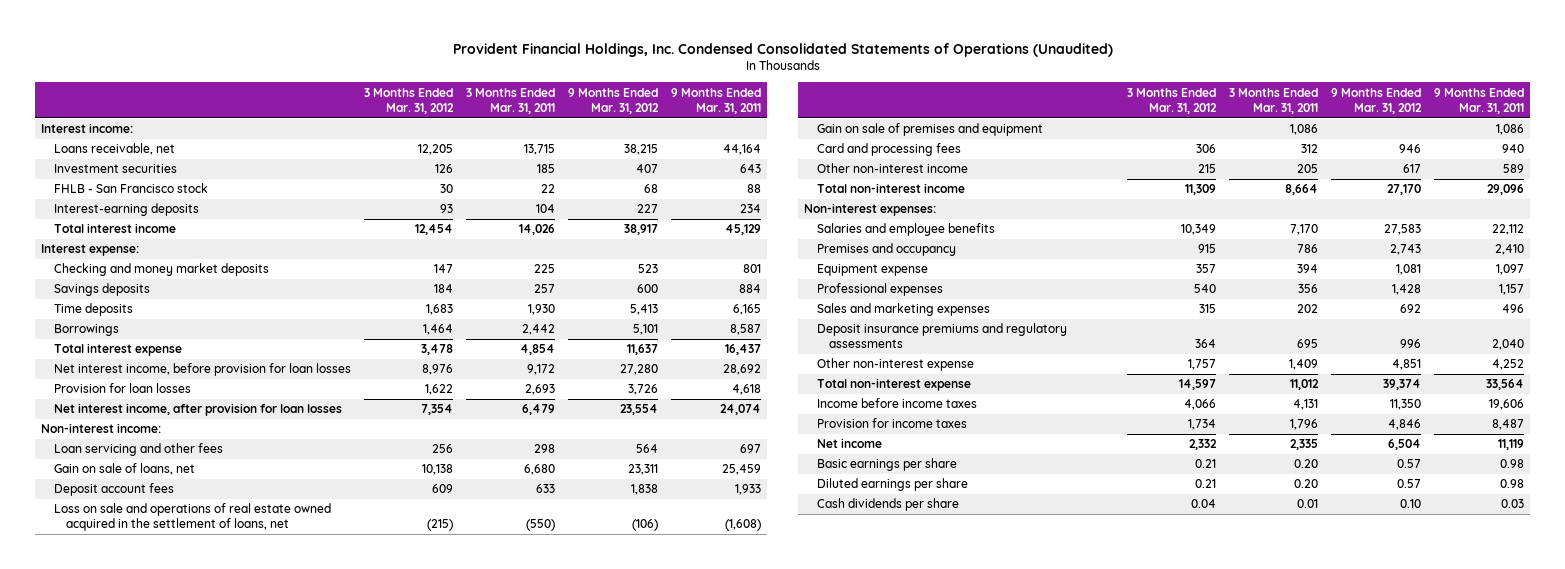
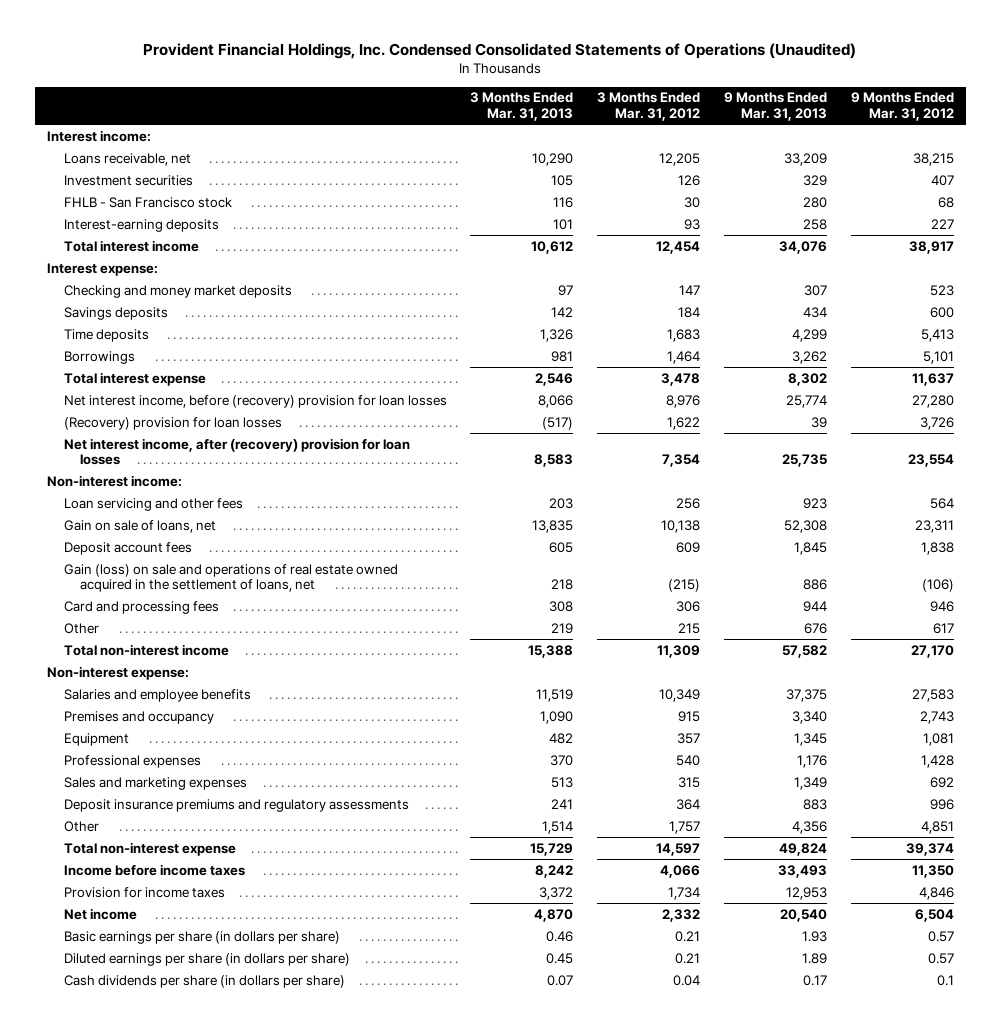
[465,87,555,114] 3 Months Ended Mar. 31, 2011 -> none
[670,87,761,114] 9 Months Ended Mar. 31, 2011 -> none
none -> [470,92,574,121] 3 Months Ended Mar. 31, 2013
none -> [724,92,828,121] 9 Months Ended Mar. 31, 2013
[53,363,351,377] Net interest income, before provision for loan losses -> [63,394,447,408] Net interest income, before (recovery) provision for loan losses
[53,383,191,394] Provision for loan losses -> [63,416,282,430] (Recovery) provision for loan losses
[53,403,342,417] Net interest income, after provision for loan losses -> [63,437,410,466] Net interest income, after (recovery) provision for loan losses
[816,123,1043,137] Gain on sale of premises and equipment -> none
[53,503,331,532] Loss on sale and operations of real estate owned acquired in the settlement of loans, net -> [63,563,398,593] Gain (loss) on sale and operations of real estate owned acquired in the settlement of loans, net
[816,163,968,174] Other non-interest income -> [63,622,99,634] Other
[804,203,937,217] Non-interest expenses: -> [46,665,189,680] Non-interest expense:
[816,264,928,277] Equipment expense -> [63,732,129,746] Equipment
[816,358,974,372] Other non-interest expense -> [63,820,99,832] Other
[816,458,957,472] Basic earnings per share -> [63,930,340,944] Basic earnings per share (in dollars per share)
[816,478,968,492] Diluted earnings per share -> [63,952,350,966] Diluted earnings per share (in dollars per share)
[816,498,959,512] Cash dividends per share -> [63,974,345,988] Cash dividends per share (in dollars per share)
[1399,499,1421,509] 0.10 -> [937,974,955,986] 0.1

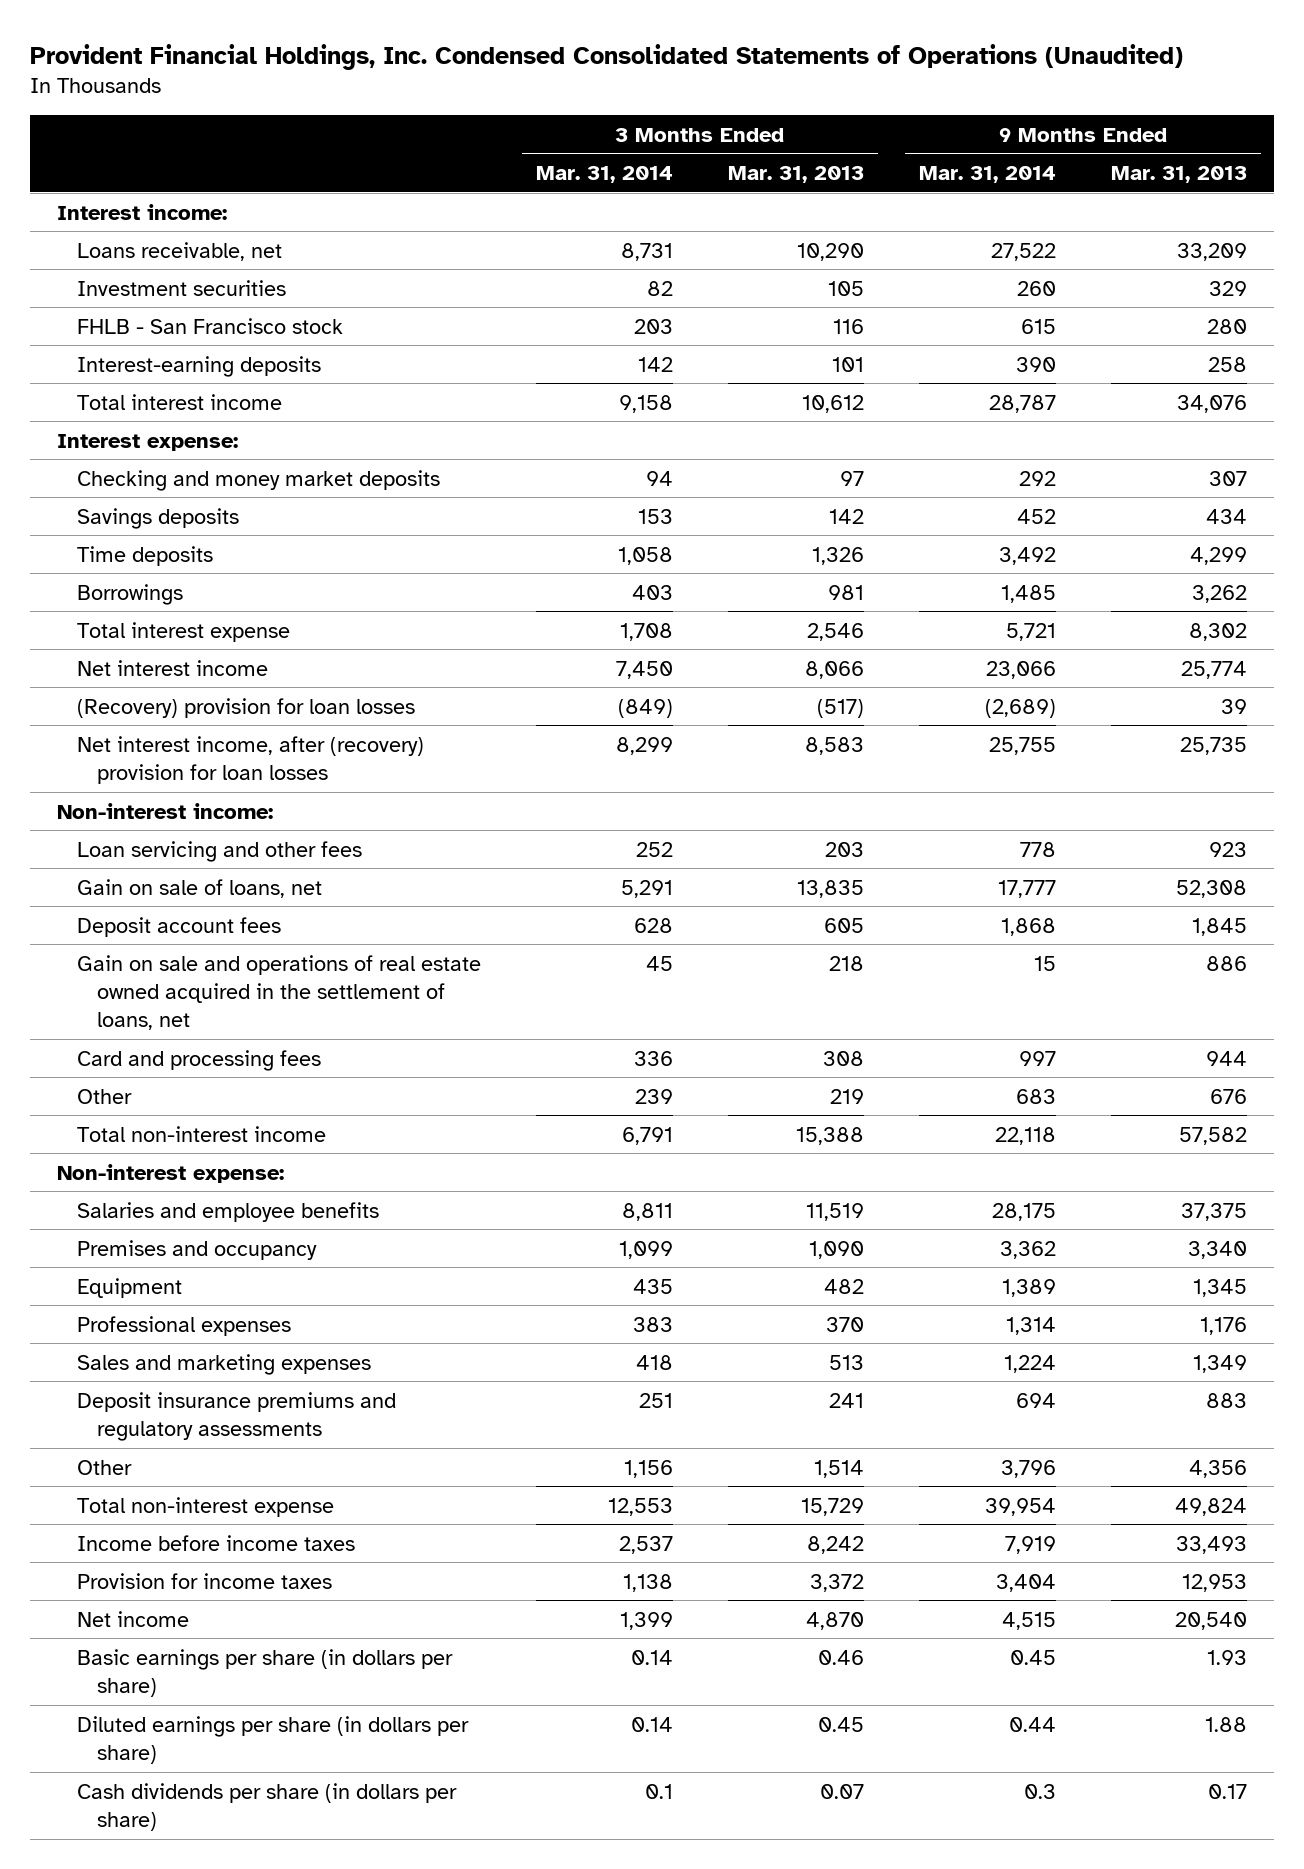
[597,92,701,121] 3 Months Ended Mar. 31, 2012 -> none
[851,92,955,121] 9 Months Ended Mar. 31, 2012 -> none
none -> [535,165,673,183] Mar. 31, 2014
none -> [918,165,1056,183] Mar. 31, 2014
[63,394,447,408] Net interest income, before (recovery) provision for loan losses -> [76,659,268,676] Net interest income
[63,563,398,593] Gain (loss) on sale and operations of real estate owned acquired in the settlement of loans, net -> [76,954,481,1031] Gain on sale and operations of real estate owned acquired in the settlement of loans, net
[802,952,828,964] 1.89 -> [1204,1716,1247,1732] 1.88

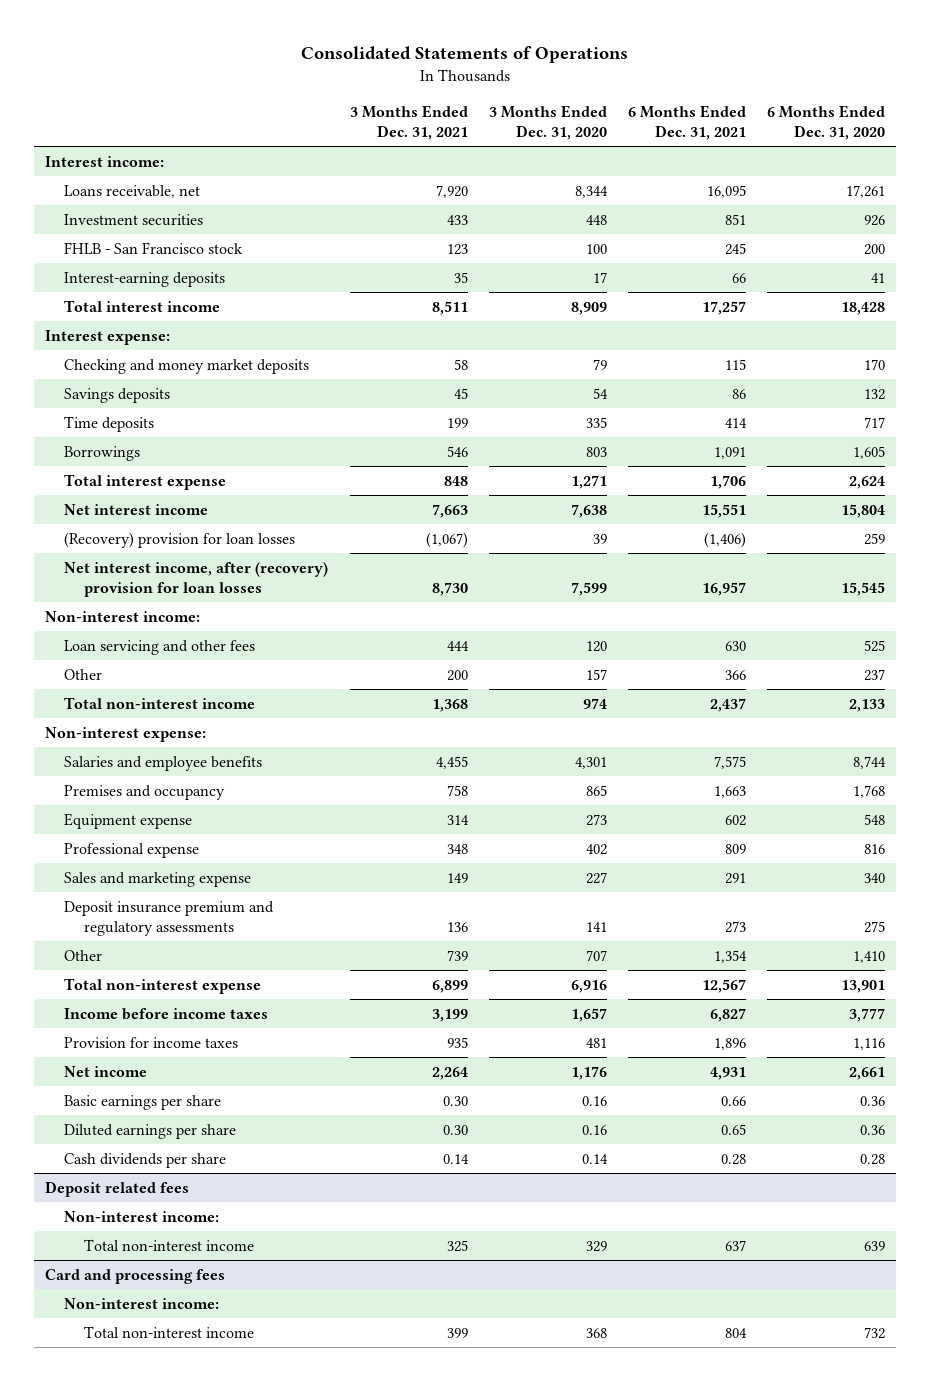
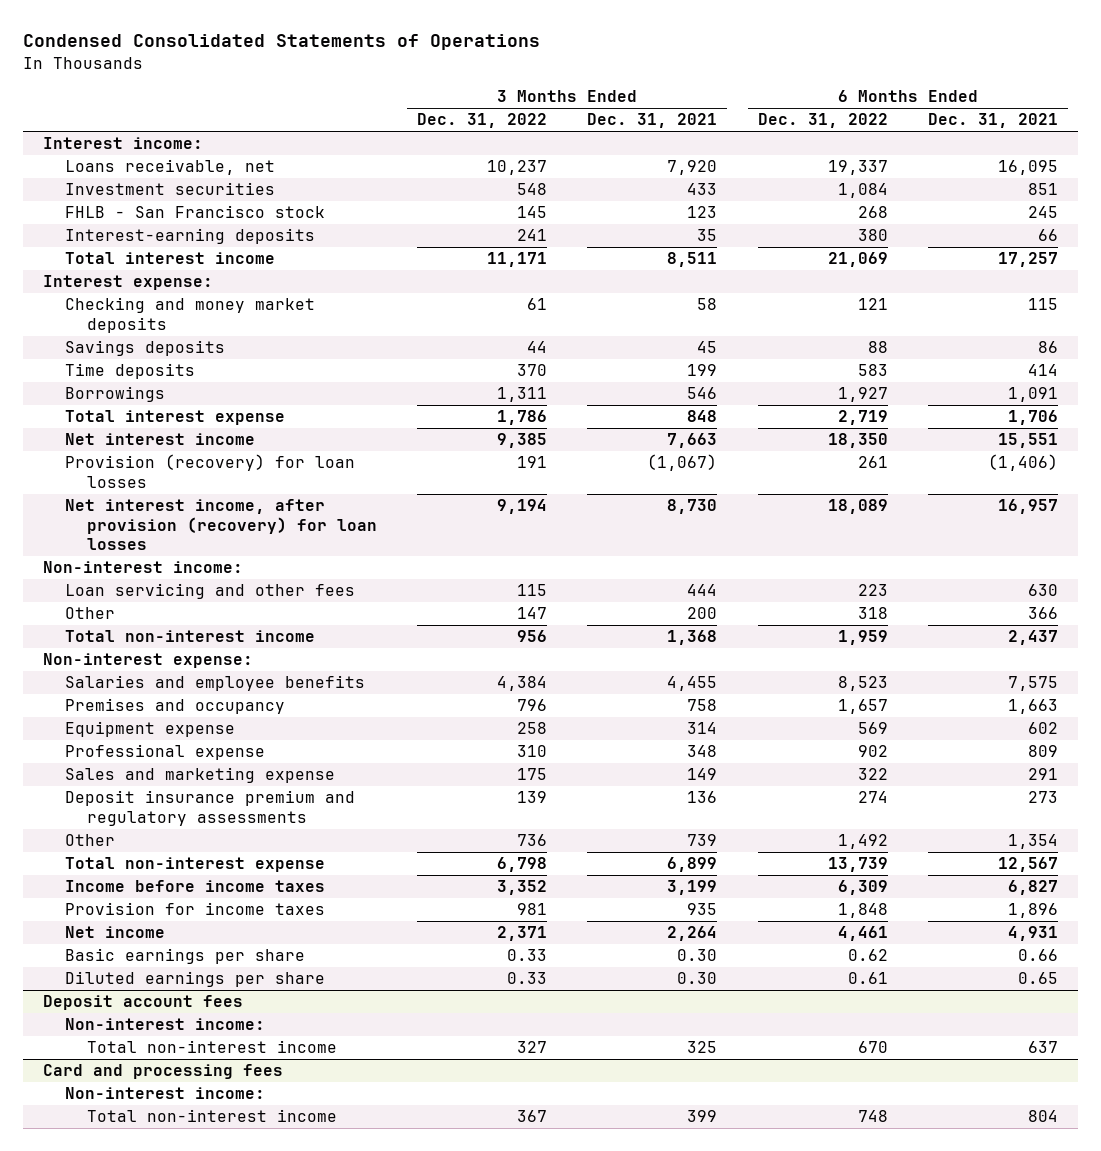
[300,46,628,64] Consolidated Statements of Operations -> [22,34,540,51] Condensed Consolidated Statements of Operations
[488,105,607,141] 3 Months Ended Dec. 31, 2020 -> none
[767,105,886,141] 6 Months Ended Dec. 31, 2020 -> none
none -> [417,113,548,129] Dec. 31, 2022
none -> [757,113,888,129] Dec. 31, 2022
[64,531,296,548] (Recovery) provision for loan losses -> [65,454,356,488] Provision (recovery) for loan losses
[64,561,329,597] Net interest income, after (recovery) provision for loan losses -> [65,499,378,550] Net interest income, after provision (recovery) for loan losses
[64,1152,227,1168] Cash dividends per share -> none
[44,1180,189,1197] Deposit related fees -> [42,995,243,1011] Deposit account fees

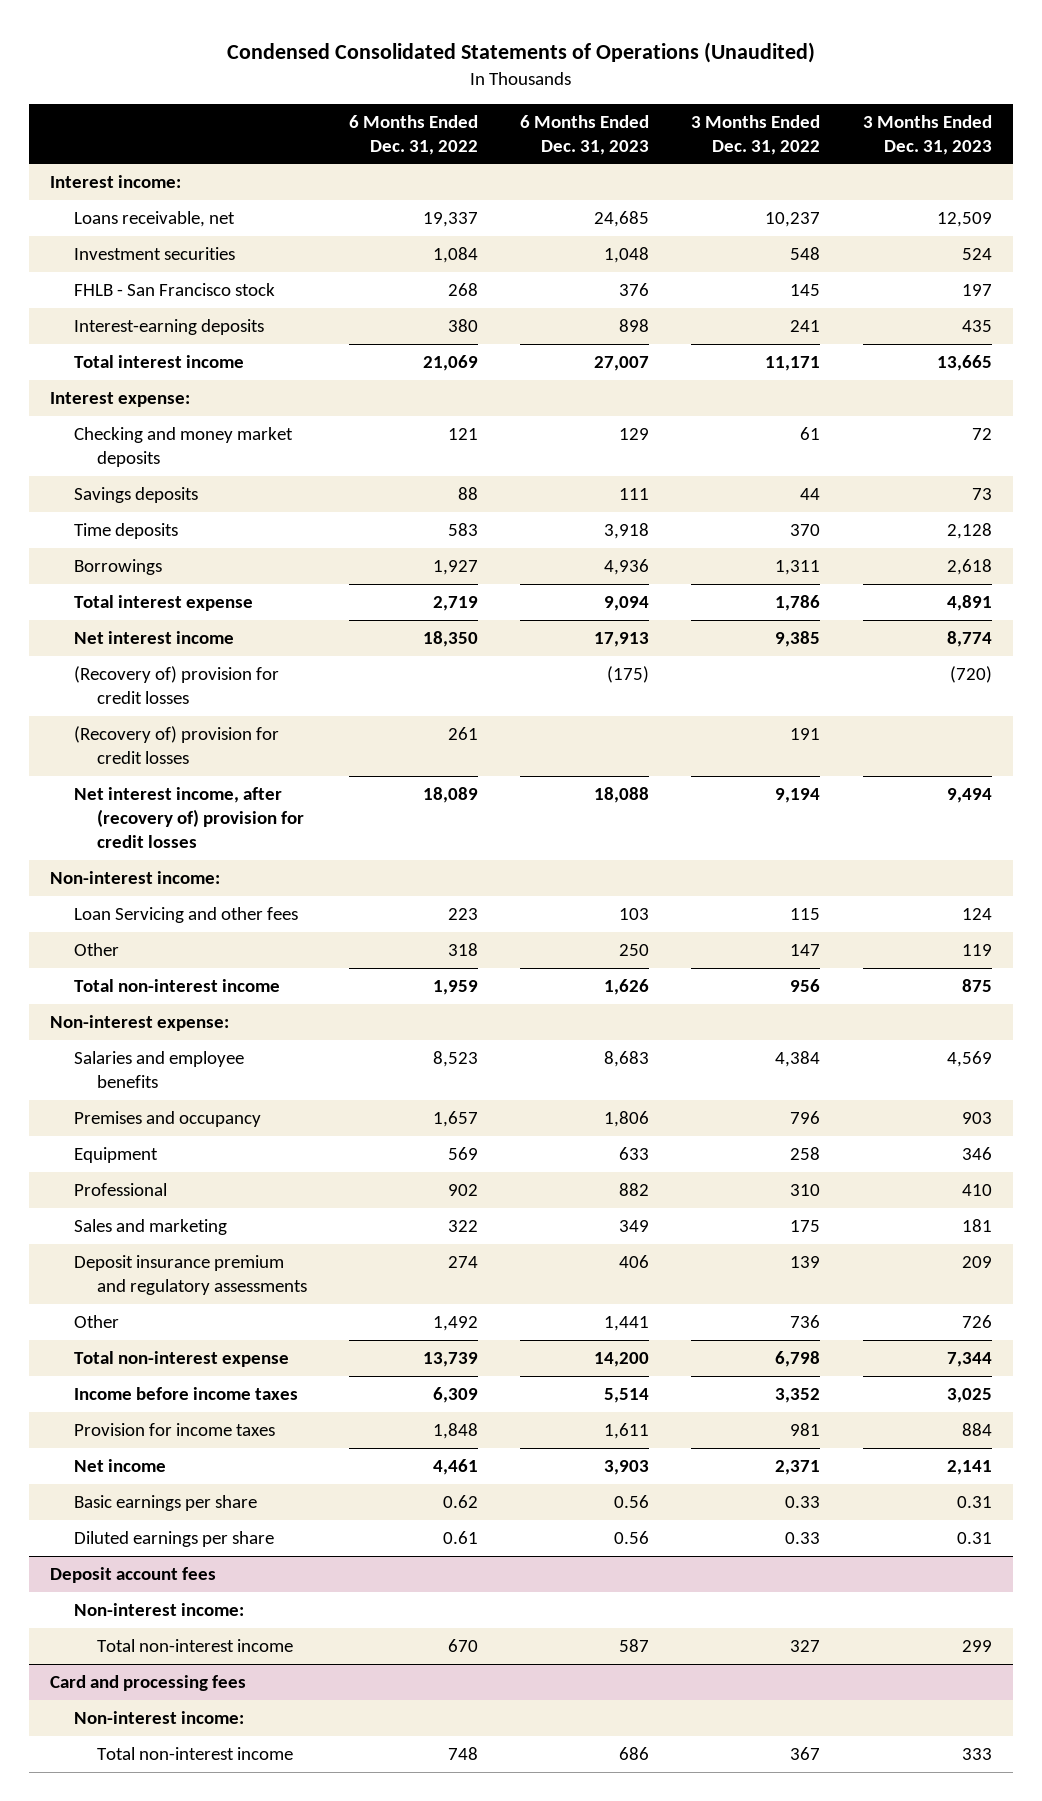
[22,34,540,51] Condensed Consolidated Statements of Operations -> [226,41,815,63] Condensed Consolidated Statements of Operations (Unaudited)
[587,113,718,129] Dec. 31, 2021 -> none
[927,113,1058,129] Dec. 31, 2021 -> none
none -> [520,114,650,155] 6 Months Ended Dec. 31, 2023
none -> [862,114,992,155] 3 Months Ended Dec. 31, 2023
none -> [73,666,279,705] (Recovery of) provision for credit losses
[65,454,356,488] Provision (recovery) for loan losses -> [73,726,279,765] (Recovery of) provision for credit losses
[65,499,378,550] Net interest income, after provision (recovery) for loan losses -> [73,787,305,848] Net interest income, after (recovery of) provision for credit losses
[65,583,356,600] Loan servicing and other fees -> [73,907,298,924] Loan Servicing and other fees
[65,721,236,738] Equipment expense -> [73,1147,158,1164] Equipment
[65,744,266,761] Professional expense -> [73,1183,167,1197] Professional
[65,767,336,784] Sales and marketing expense -> [73,1219,227,1236] Sales and marketing

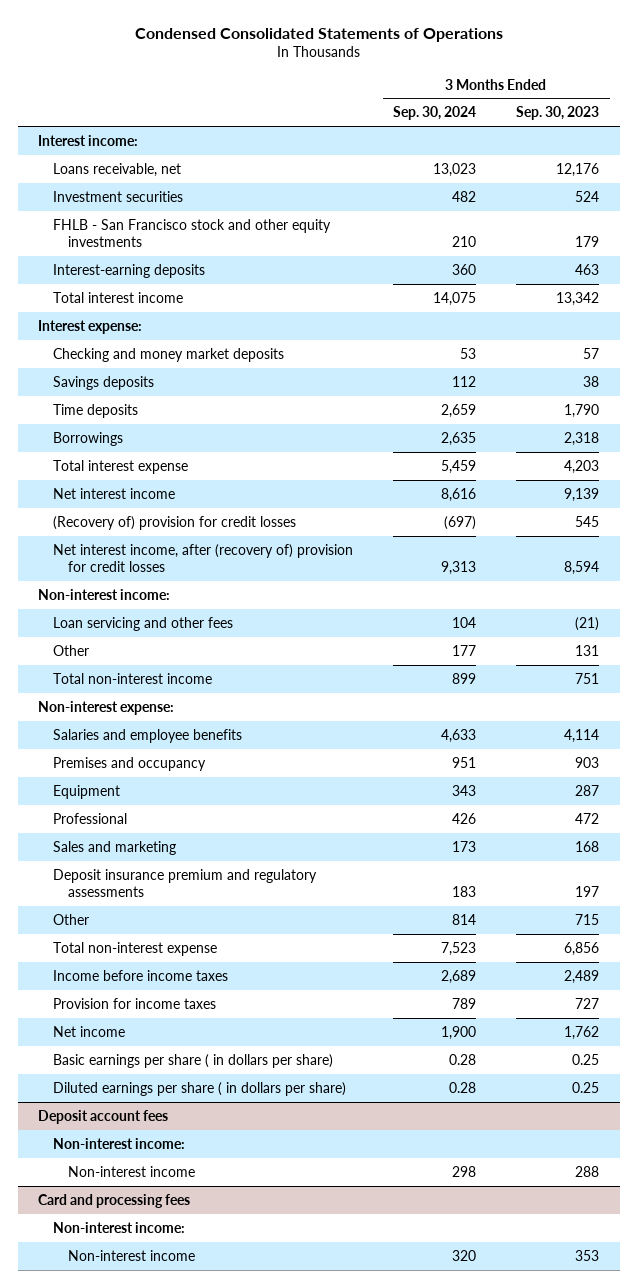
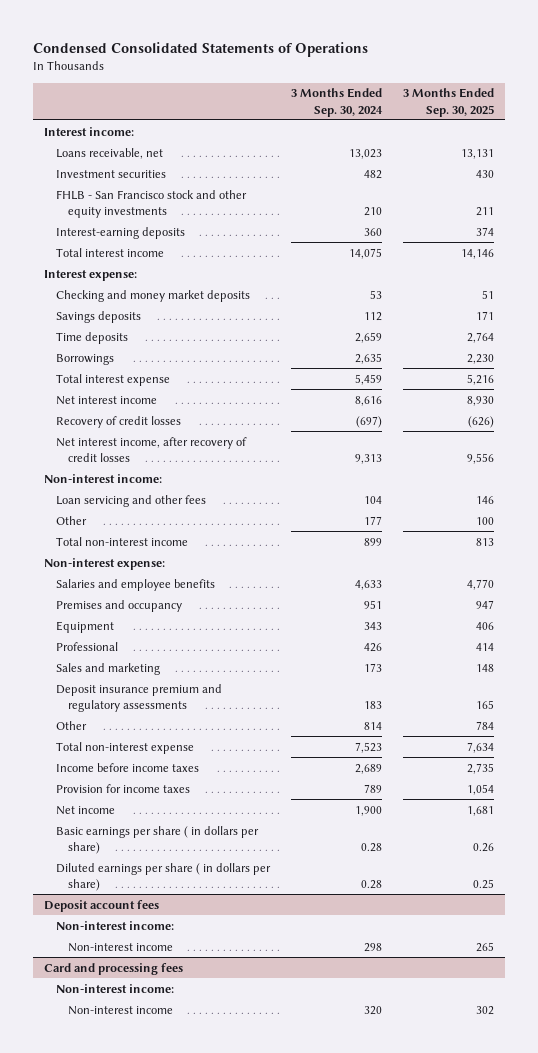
[516,106,600,121] Sep. 30, 2023 -> none
none -> [403,88,495,117] 3 Months Ended Sep. 30, 2025
[52,515,296,530] (Recovery of) provision for credit losses -> [55,415,181,428] Recovery of credit losses
[52,543,353,573] Net interest income, after (recovery of) provision for credit losses -> [55,436,247,462] Net interest income, after recovery of credit losses

